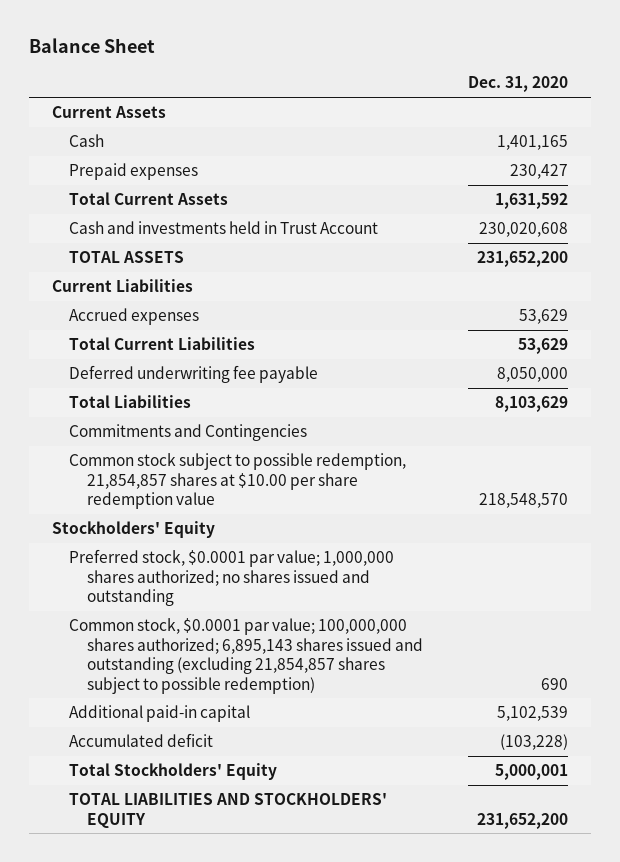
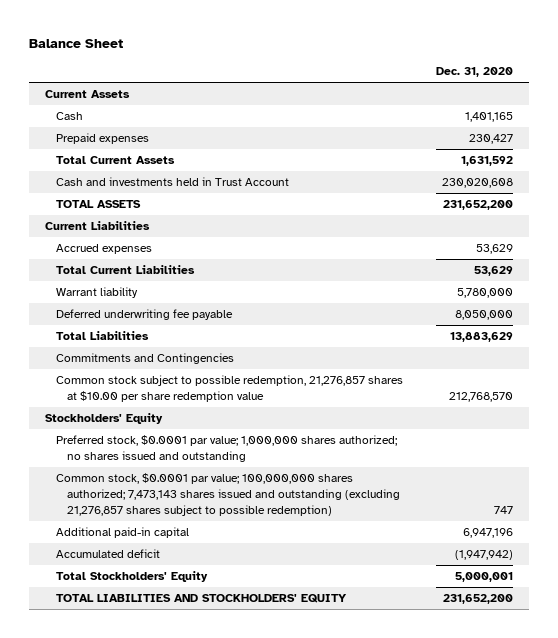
none -> [56,287,139,299] Warrant liability
[495,395,569,412] 8,103,629 -> [449,332,513,343] 13,883,629
[69,452,407,510] Common stock subject to possible redemption, 21,854,857 shares at $10.00 per share redemption value -> [56,375,404,403] Common stock subject to possible redemption, 21,276,857 shares at $10.00 per share redemption value
[479,493,569,509] 218,548,570 -> [448,392,513,403] 212,768,570
[69,617,424,694] Common stock, $0.0001 par value; 100,000,000 shares authorized; 6,895,143 shares issued and outstanding (excluding 21,854,857 shares subject to possible redemption) -> [56,473,401,516] Common stock, $0.0001 par value; 100,000,000 shares authorized; 7,473,143 shares issued and outstanding (excluding 21,276,857 shares subject to possible redemption)
[541,677,569,690] 690 -> [493,505,513,514] 747
[497,705,569,721] 5,102,539 -> [462,528,513,539] 6,947,196
[500,733,569,750] (103,228) -> [454,550,513,561] (1,947,942)

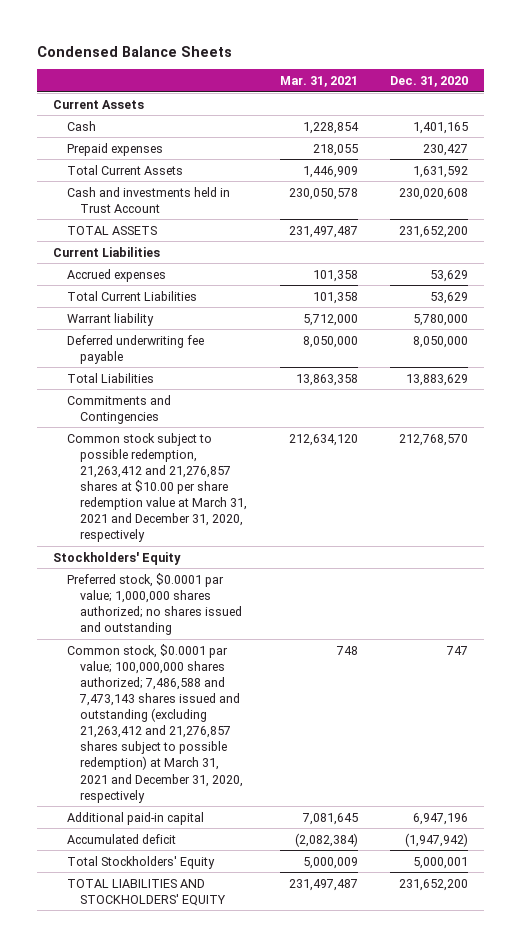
[28,38,123,48] Balance Sheet -> [37,45,233,57] Condensed Balance Sheets
none -> [279,75,358,87] Mar. 31, 2021
[56,375,404,403] Common stock subject to possible redemption, 21,276,857 shares at $10.00 per share redemption value -> [66,432,248,543] Common stock subject to possible redemption, 21,263,412 and 21,276,857 shares at $10.00 per share redemption value at March 31, 2021 and December 31, 2020, respectively
[56,473,401,516] Common stock, $0.0001 par value; 100,000,000 shares authorized; 7,473,143 shares issued and outstanding (excluding 21,276,857 shares subject to possible redemption) -> [66,643,244,803] Common stock, $0.0001 par value; 100,000,000 shares authorized; 7,486,588 and 7,473,143 shares issued and outstanding (excluding 21,263,412 and 21,276,857 shares subject to possible redemption) at March 31, 2021 and December 31, 2020, respectively

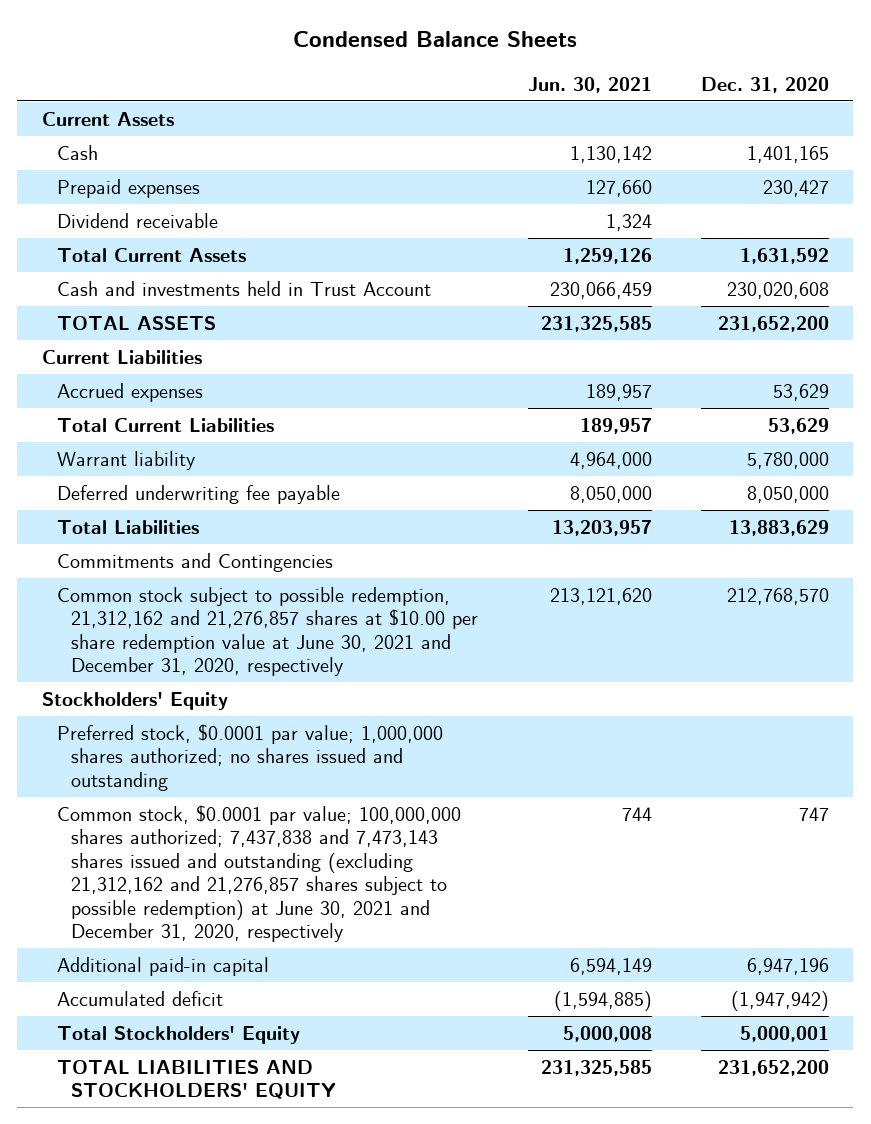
[279,75,358,87] Mar. 31, 2021 -> none
none -> [527,76,652,93] Jun. 30, 2021
none -> [56,212,218,228] Dividend receivable
[66,432,248,543] Common stock subject to possible redemption, 21,263,412 and 21,276,857 shares at $10.00 per share redemption value at March 31, 2021 and December 31, 2020, respectively -> [56,586,479,677] Common stock subject to possible redemption, 21,312,162 and 21,276,857 shares at $10.00 per share redemption value at June 30, 2021 and December 31, 2020, respectively
[66,643,244,803] Common stock, $0.0001 par value; 100,000,000 shares authorized; 7,486,588 and 7,473,143 shares issued and outstanding (excluding 21,263,412 and 21,276,857 shares subject to possible redemption) at March 31, 2021 and December 31, 2020, respectively -> [56,804,461,943] Common stock, $0.0001 par value; 100,000,000 shares authorized; 7,437,838 and 7,473,143 shares issued and outstanding (excluding 21,312,162 and 21,276,857 shares subject to possible redemption) at June 30, 2021 and December 31, 2020, respectively

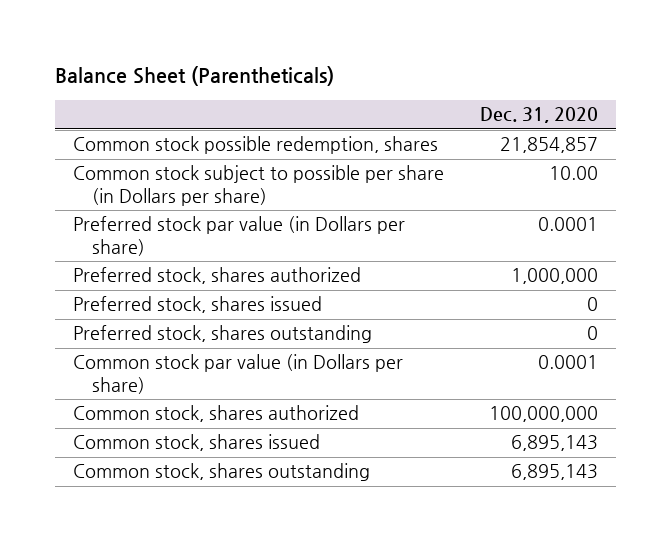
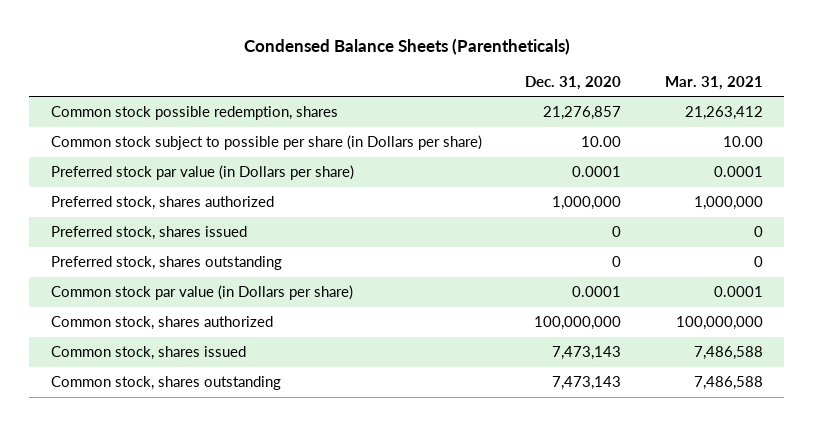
[55,66,335,87] Balance Sheet (Parentheticals) -> [243,37,570,55] Condensed Balance Sheets (Parentheticals)
none -> [664,75,763,90] Mar. 31, 2021
[499,137,598,154] 21,854,857 -> [543,106,622,121] 21,276,857
[510,435,598,452] 6,895,143 -> [552,346,622,361] 7,473,143
[510,464,598,481] 6,895,143 -> [552,376,622,391] 7,473,143

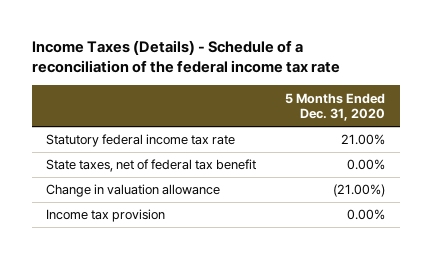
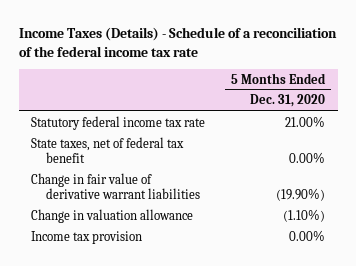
none -> [31,172,201,200] Change in fair value of derivative warrant liabilities
[333,184,386,198] (21.00%) -> [283,208,326,222] (1.10%)

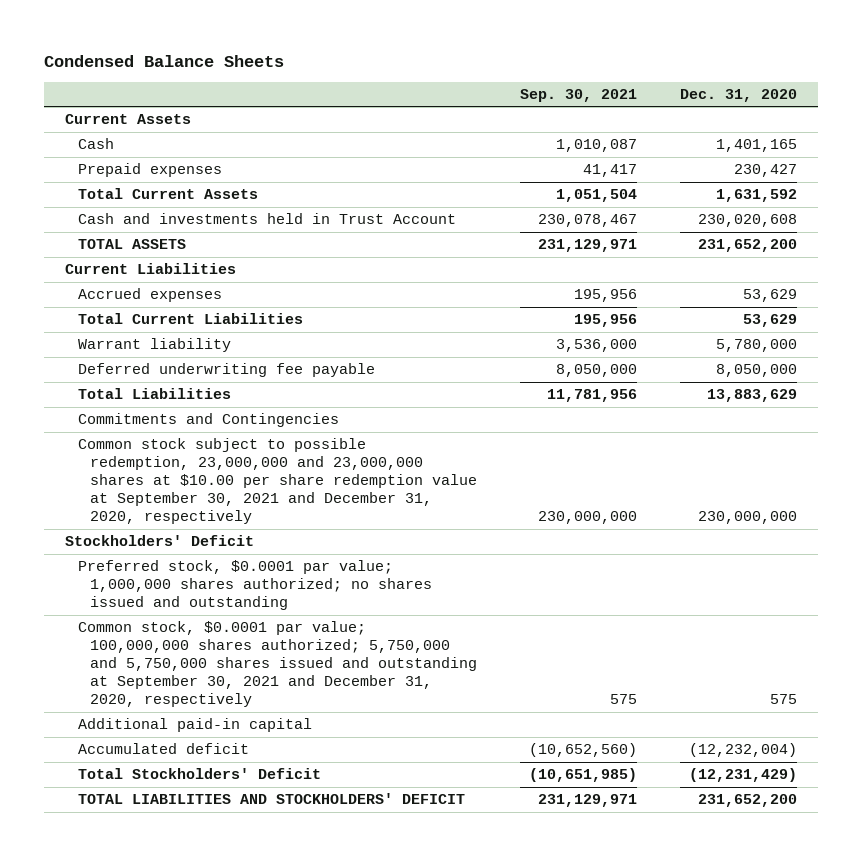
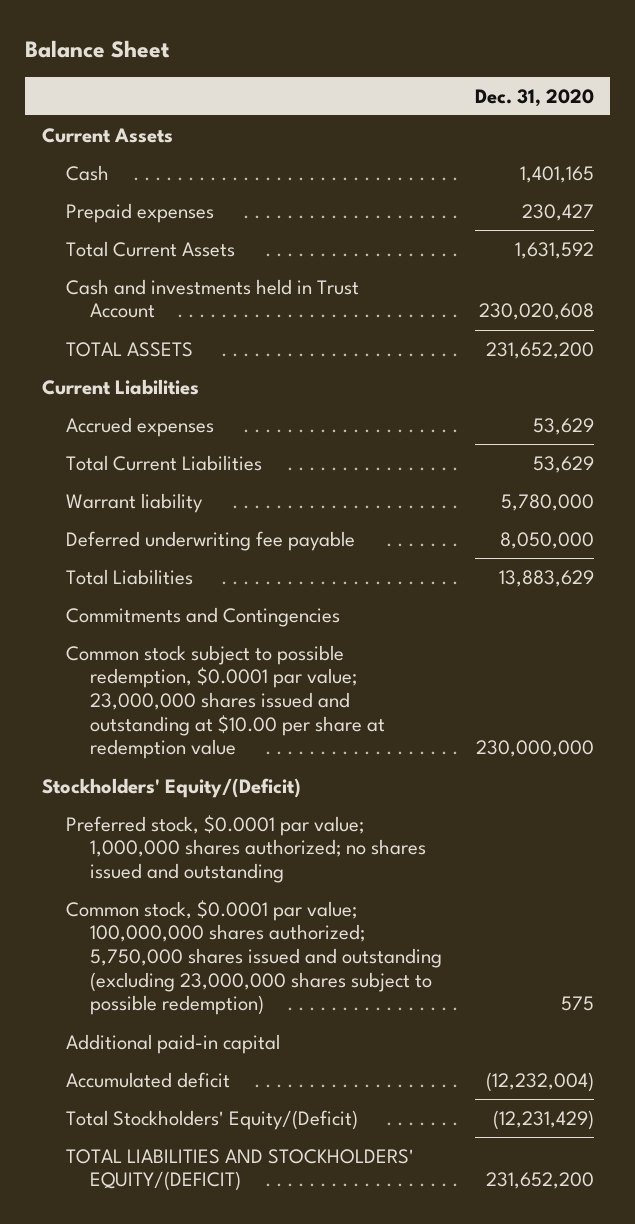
[43,54,284,67] Condensed Balance Sheets -> [25,39,171,58] Balance Sheet
[520,88,638,102] Sep. 30, 2021 -> none
[77,438,478,525] Common stock subject to possible redemption, 23,000,000 and 23,000,000 shares at $10.00 per share redemption value at September 30, 2021 and December 31, 2020, respectively -> [65,644,386,760] Common stock subject to possible redemption, $0.0001 par value; 23,000,000 shares issued and outstanding at $10.00 per share at redemption value
[65,535,255,547] Stockholders' Deficit -> [41,777,301,798] Stockholders' Equity/(Deficit)
[77,621,478,708] Common stock, $0.0001 par value; 100,000,000 shares authorized; 5,750,000 and 5,750,000 shares issued and outstanding at September 30, 2021 and December 31, 2020, respectively -> [65,899,443,1016] Common stock, $0.0001 par value; 100,000,000 shares authorized; 5,750,000 shares issued and outstanding (excluding 23,000,000 shares subject to possible redemption)
[77,768,321,780] Total Stockholders' Deficit -> [65,1109,358,1130] Total Stockholders' Equity/(Deficit)
[77,793,465,805] TOTAL LIABILITIES AND STOCKHOLDERS' DEFICIT -> [65,1148,414,1192] TOTAL LIABILITIES AND STOCKHOLDERS' EQUITY/(DEFICIT)

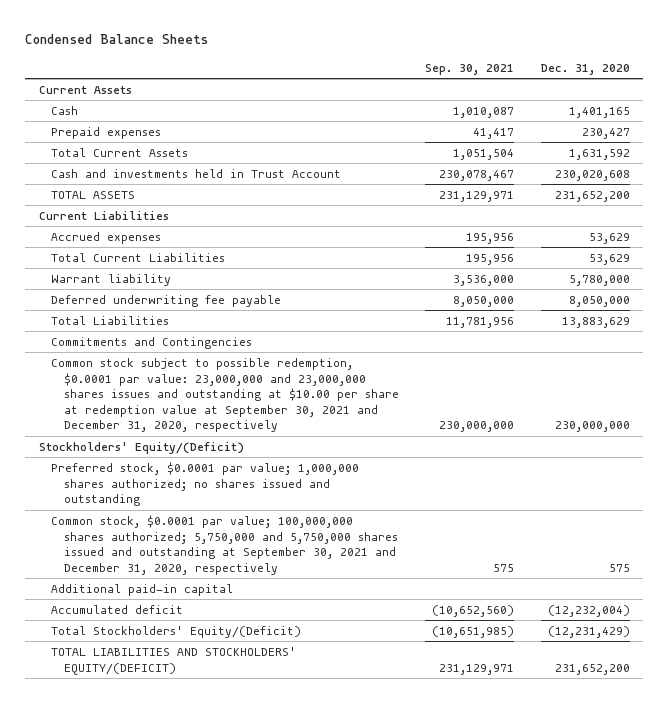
[25,39,171,58] Balance Sheet -> [25,34,209,45] Condensed Balance Sheets
none -> [425,63,515,75] Sep. 30, 2021
[65,644,386,760] Common stock subject to possible redemption, $0.0001 par value; 23,000,000 shares issued and outstanding at $10.00 per share at redemption value -> [51,357,399,433] Common stock subject to possible redemption, $0.0001 par value: 23,000,000 and 23,000,000 shares issues and outstanding at $10.00 per share at redemption value at September 30, 2021 and December 31, 2020, respectively
[65,899,443,1016] Common stock, $0.0001 par value; 100,000,000 shares authorized; 5,750,000 shares issued and outstanding (excluding 23,000,000 shares subject to possible redemption) -> [51,514,398,575] Common stock, $0.0001 par value; 100,000,000 shares authorized; 5,750,000 and 5,750,000 shares issued and outstanding at September 30, 2021 and December 31, 2020, respectively

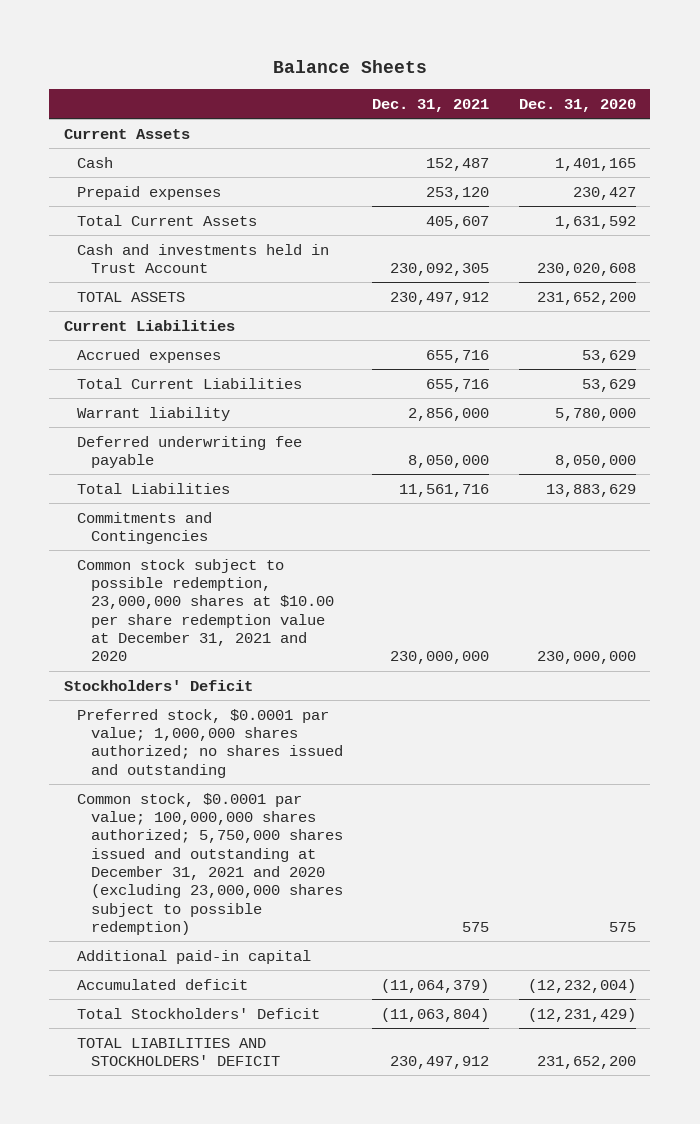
[25,34,209,45] Condensed Balance Sheets -> [272,60,427,74] Balance Sheets
[425,63,515,75] Sep. 30, 2021 -> none
none -> [372,98,490,112] Dec. 31, 2021
[51,357,399,433] Common stock subject to possible redemption, $0.0001 par value: 23,000,000 and 23,000,000 shares issues and outstanding at $10.00 per share at redemption value at September 30, 2021 and December 31, 2020, respectively -> [77,558,334,662] Common stock subject to possible redemption, 23,000,000 shares at $10.00 per share redemption value at December 31, 2021 and 2020
[38,441,244,454] Stockholders' Equity/(Deficit) -> [63,679,253,691] Stockholders' Deficit
[51,514,398,575] Common stock, $0.0001 par value; 100,000,000 shares authorized; 5,750,000 and 5,750,000 shares issued and outstanding at September 30, 2021 and December 31, 2020, respectively -> [77,792,343,936] Common stock, $0.0001 par value; 100,000,000 shares authorized; 5,750,000 shares issued and outstanding at December 31, 2021 and 2020 (excluding 23,000,000 shares subject to possible redemption)
[51,625,302,638] Total Stockholders' Equity/(Deficit) -> [77,1007,321,1019] Total Stockholders' Deficit
[51,646,297,675] TOTAL LIABILITIES AND STOCKHOLDERS' EQUITY/(DEFICIT) -> [77,1037,280,1066] TOTAL LIABILITIES AND STOCKHOLDERS' DEFICIT

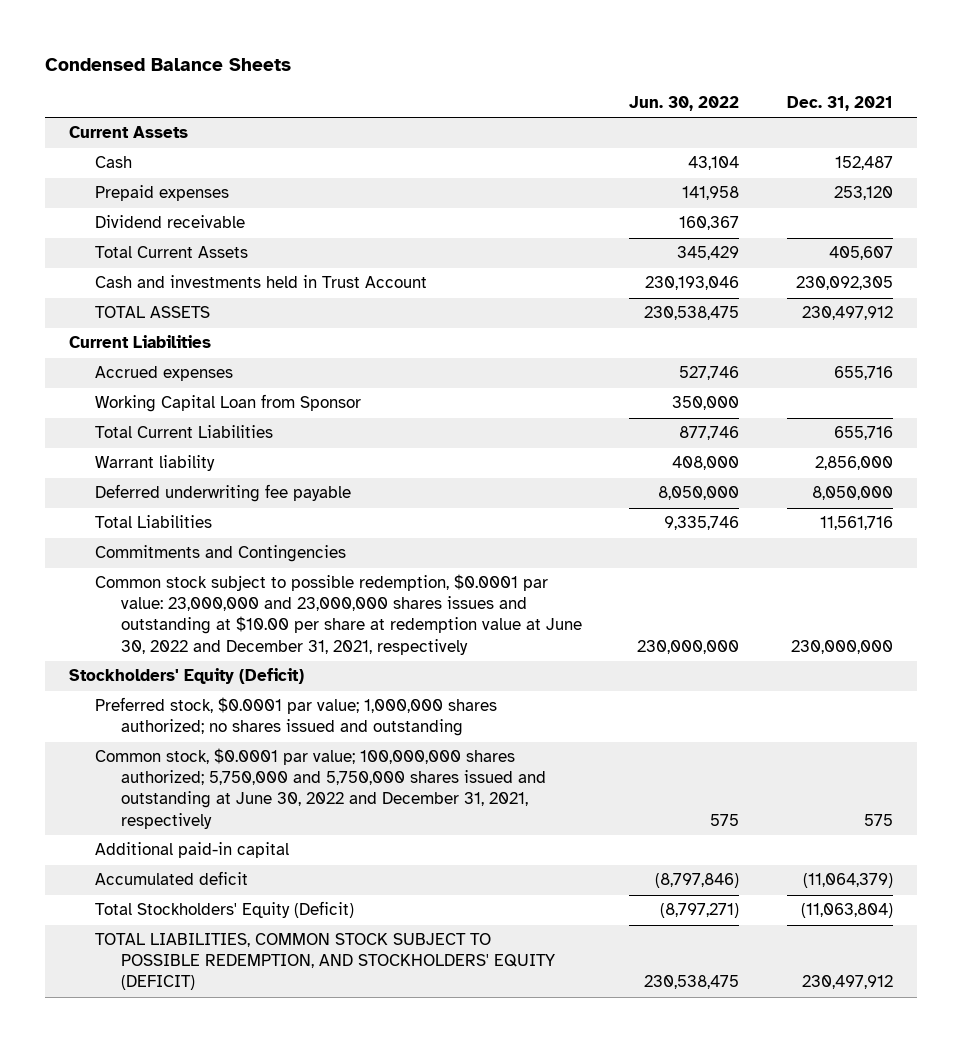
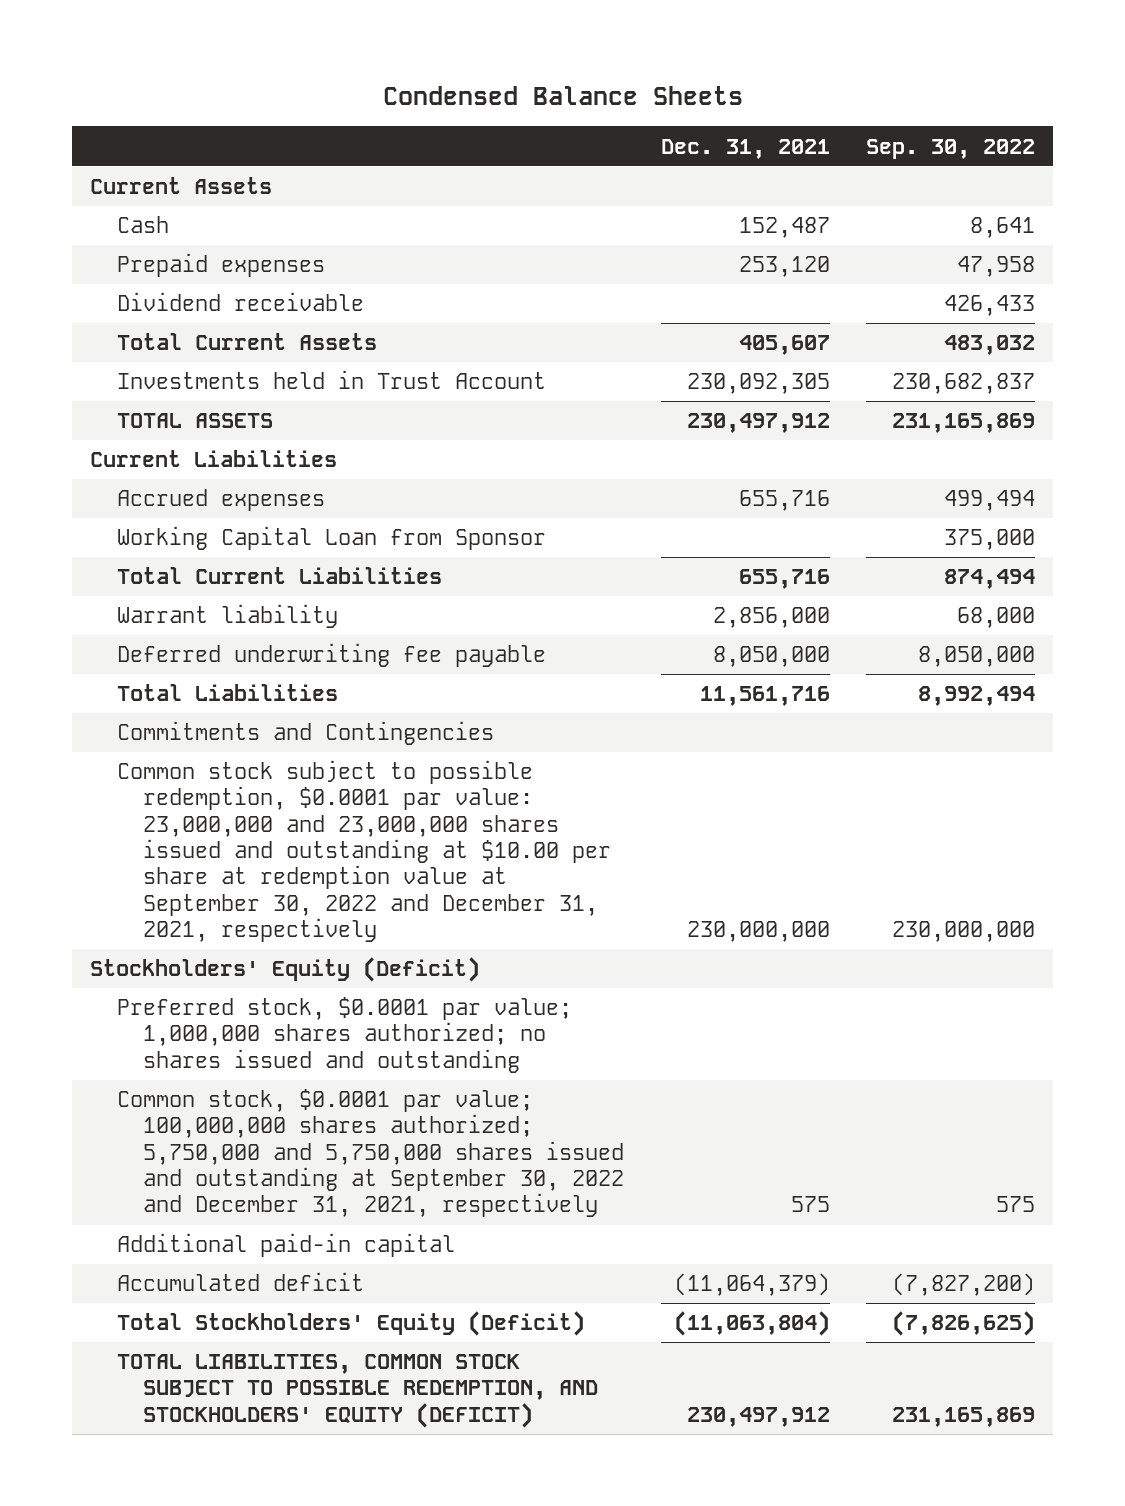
[629,96,740,112] Jun. 30, 2022 -> none
none -> [866,138,1036,159] Sep. 30, 2022
[95,275,428,289] Cash and investments held in Trust Account -> [116,370,546,390] Investments held in Trust Account
[95,574,582,655] Common stock subject to possible redemption, $0.0001 par value: 23,000,000 and 23,000,000 shares issues and outstanding at $10.00 per share at redemption value at June 30, 2022 and December 31, 2021, respectively -> [116,760,612,942] Common stock subject to possible redemption, $0.0001 par value: 23,000,000 and 23,000,000 shares issued and outstanding at $10.00 per share at redemption value at September 30, 2022 and December 31, 2021, respectively
[95,748,546,829] Common stock, $0.0001 par value; 100,000,000 shares authorized; 5,750,000 and 5,750,000 shares issued and outstanding at June 30, 2022 and December 31, 2021, respectively -> [116,1089,625,1218] Common stock, $0.0001 par value; 100,000,000 shares authorized; 5,750,000 and 5,750,000 shares issued and outstanding at September 30, 2022 and December 31, 2021, respectively

